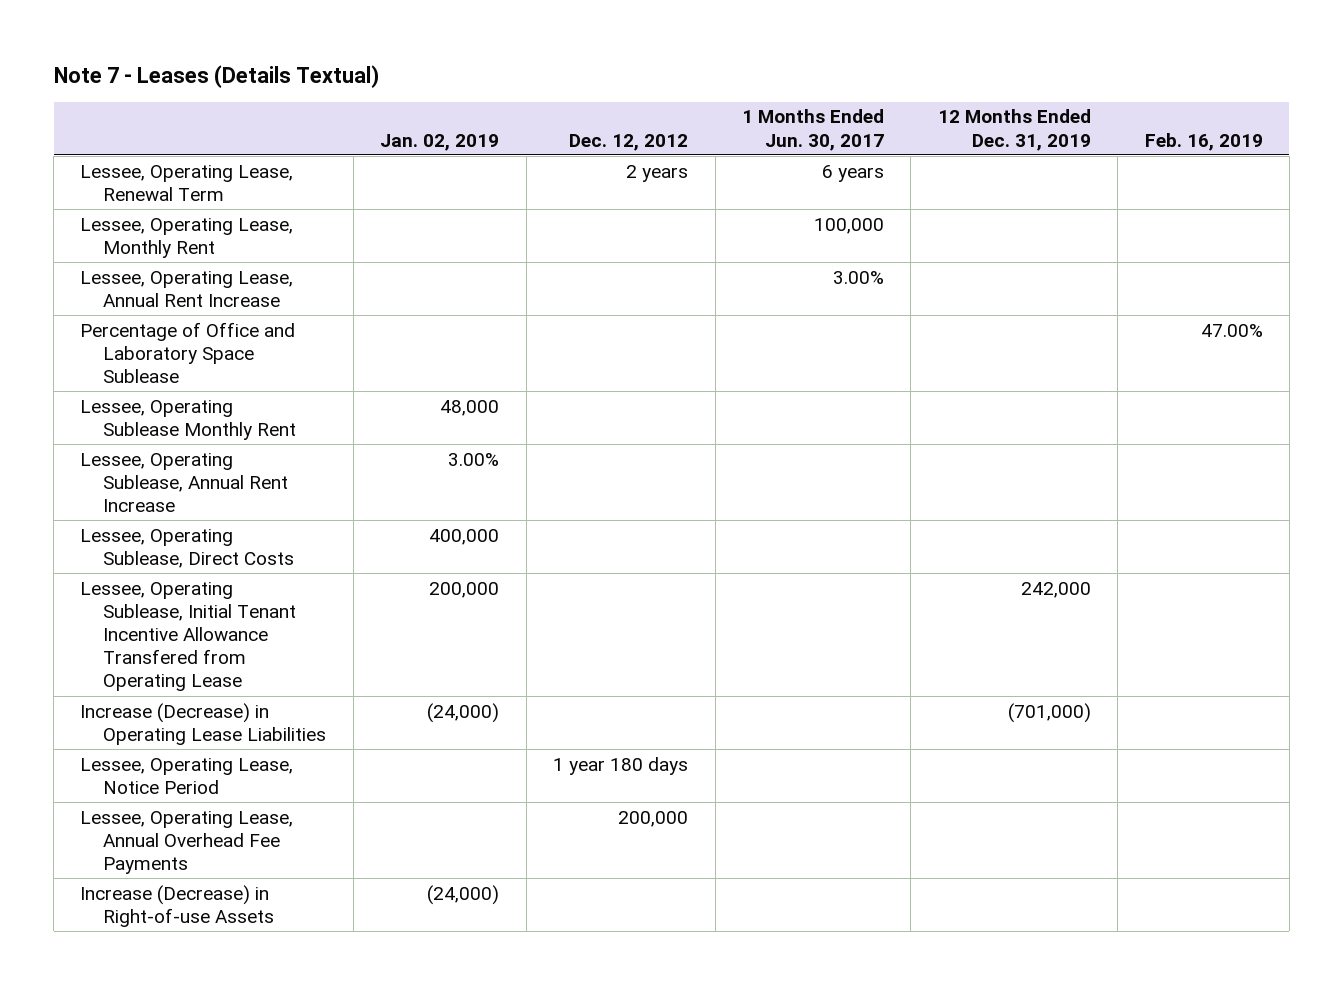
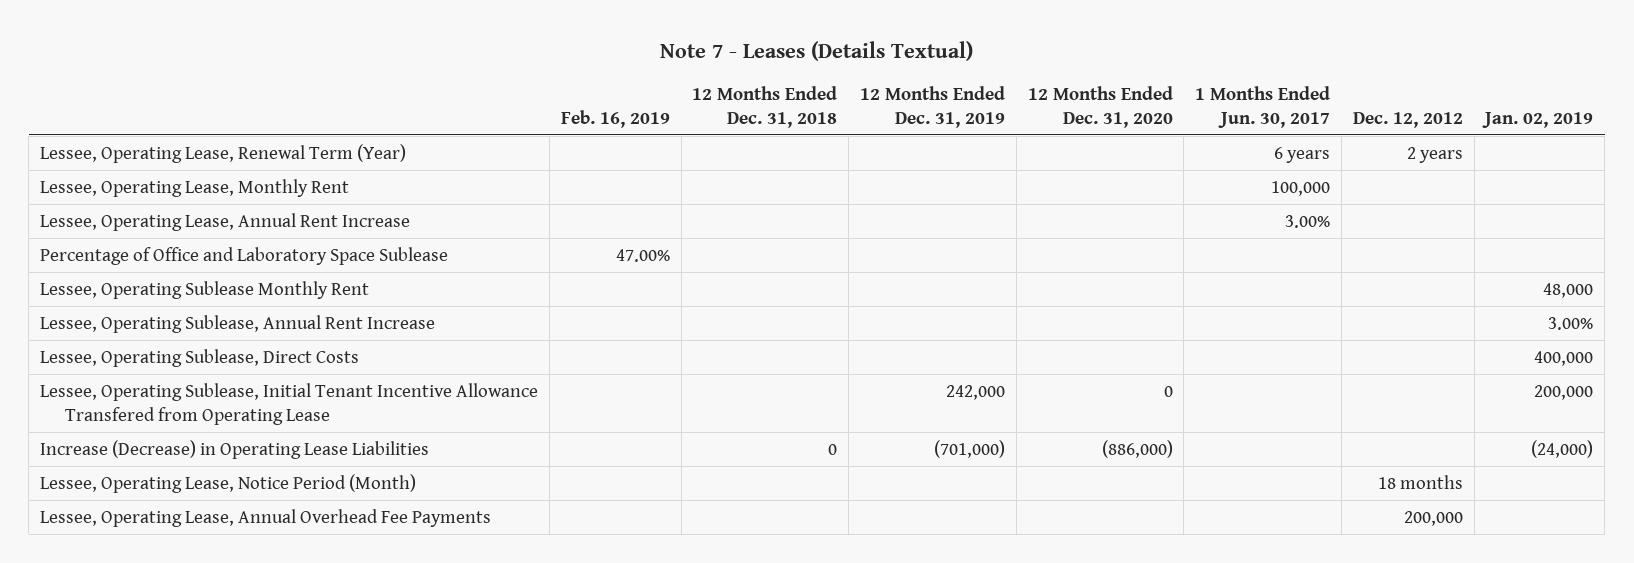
none -> [692,85,838,128] 12 Months Ended Dec. 31, 2018
none -> [1027,85,1173,128] 12 Months Ended Dec. 31, 2020
[80,164,294,201] Lessee, Operating Lease, Renewal Term -> [40,143,407,163] Lessee, Operating Lease, Renewal Term (Year)
[80,757,294,794] Lessee, Operating Lease, Notice Period -> [40,473,417,493] Lessee, Operating Lease, Notice Period (Month)
[553,756,689,775] 1 year 180 days -> [1377,474,1463,489] 18 months
[80,884,275,927] Increase (Decrease) in Right-of-use Assets -> none

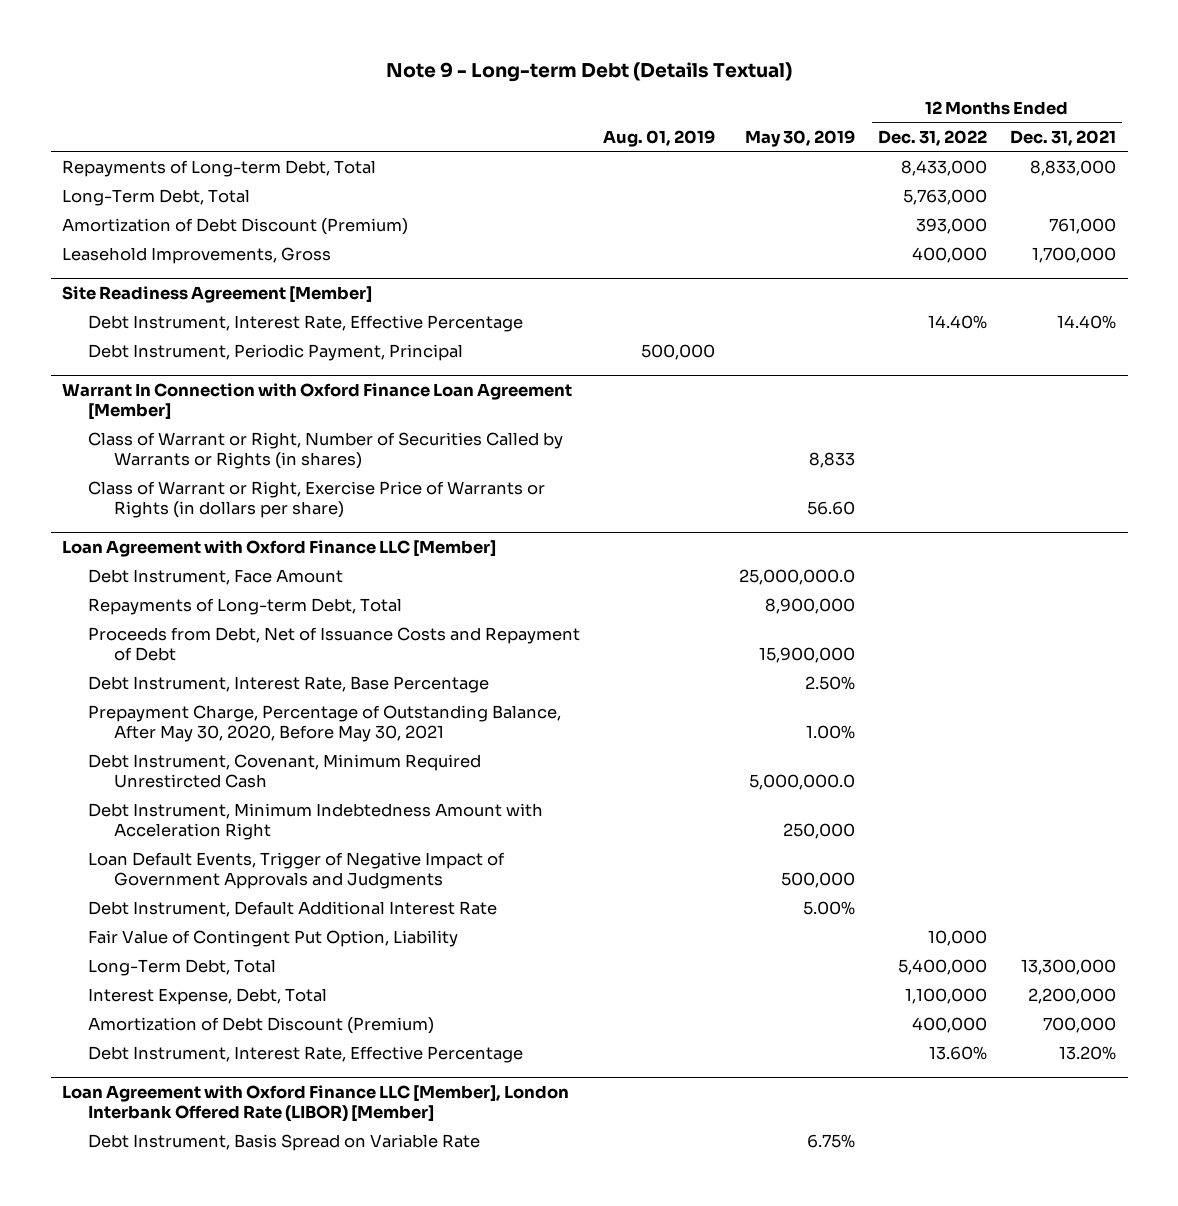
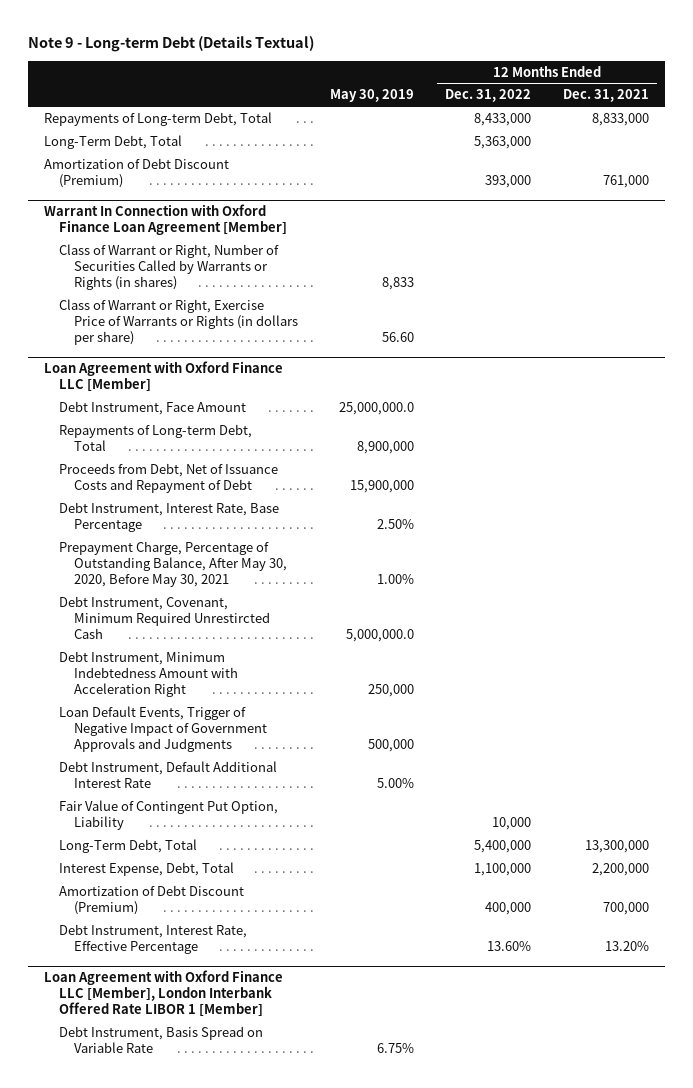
[603,130,716,148] Aug. 01, 2019 -> none
[902,188,987,205] 5,763,000 -> [474,135,532,149] 5,363,000
[62,246,332,264] Leasehold Improvements, Gross -> none
[62,285,373,303] Site Readiness Agreement [Member] -> none
[88,314,524,332] Debt Instrument, Interest Rate, Effective Percentage -> none
[88,343,464,361] Debt Instrument, Periodic Payment, Principal -> none
[62,1084,570,1122] Loan Agreement with Oxford Finance LLC [Member], London Interbank Offered Rate (LIBOR) [Member] -> [44,970,284,1018] Loan Agreement with Oxford Finance LLC [Member], London Interbank Offered Rate LIBOR 1 [Member]

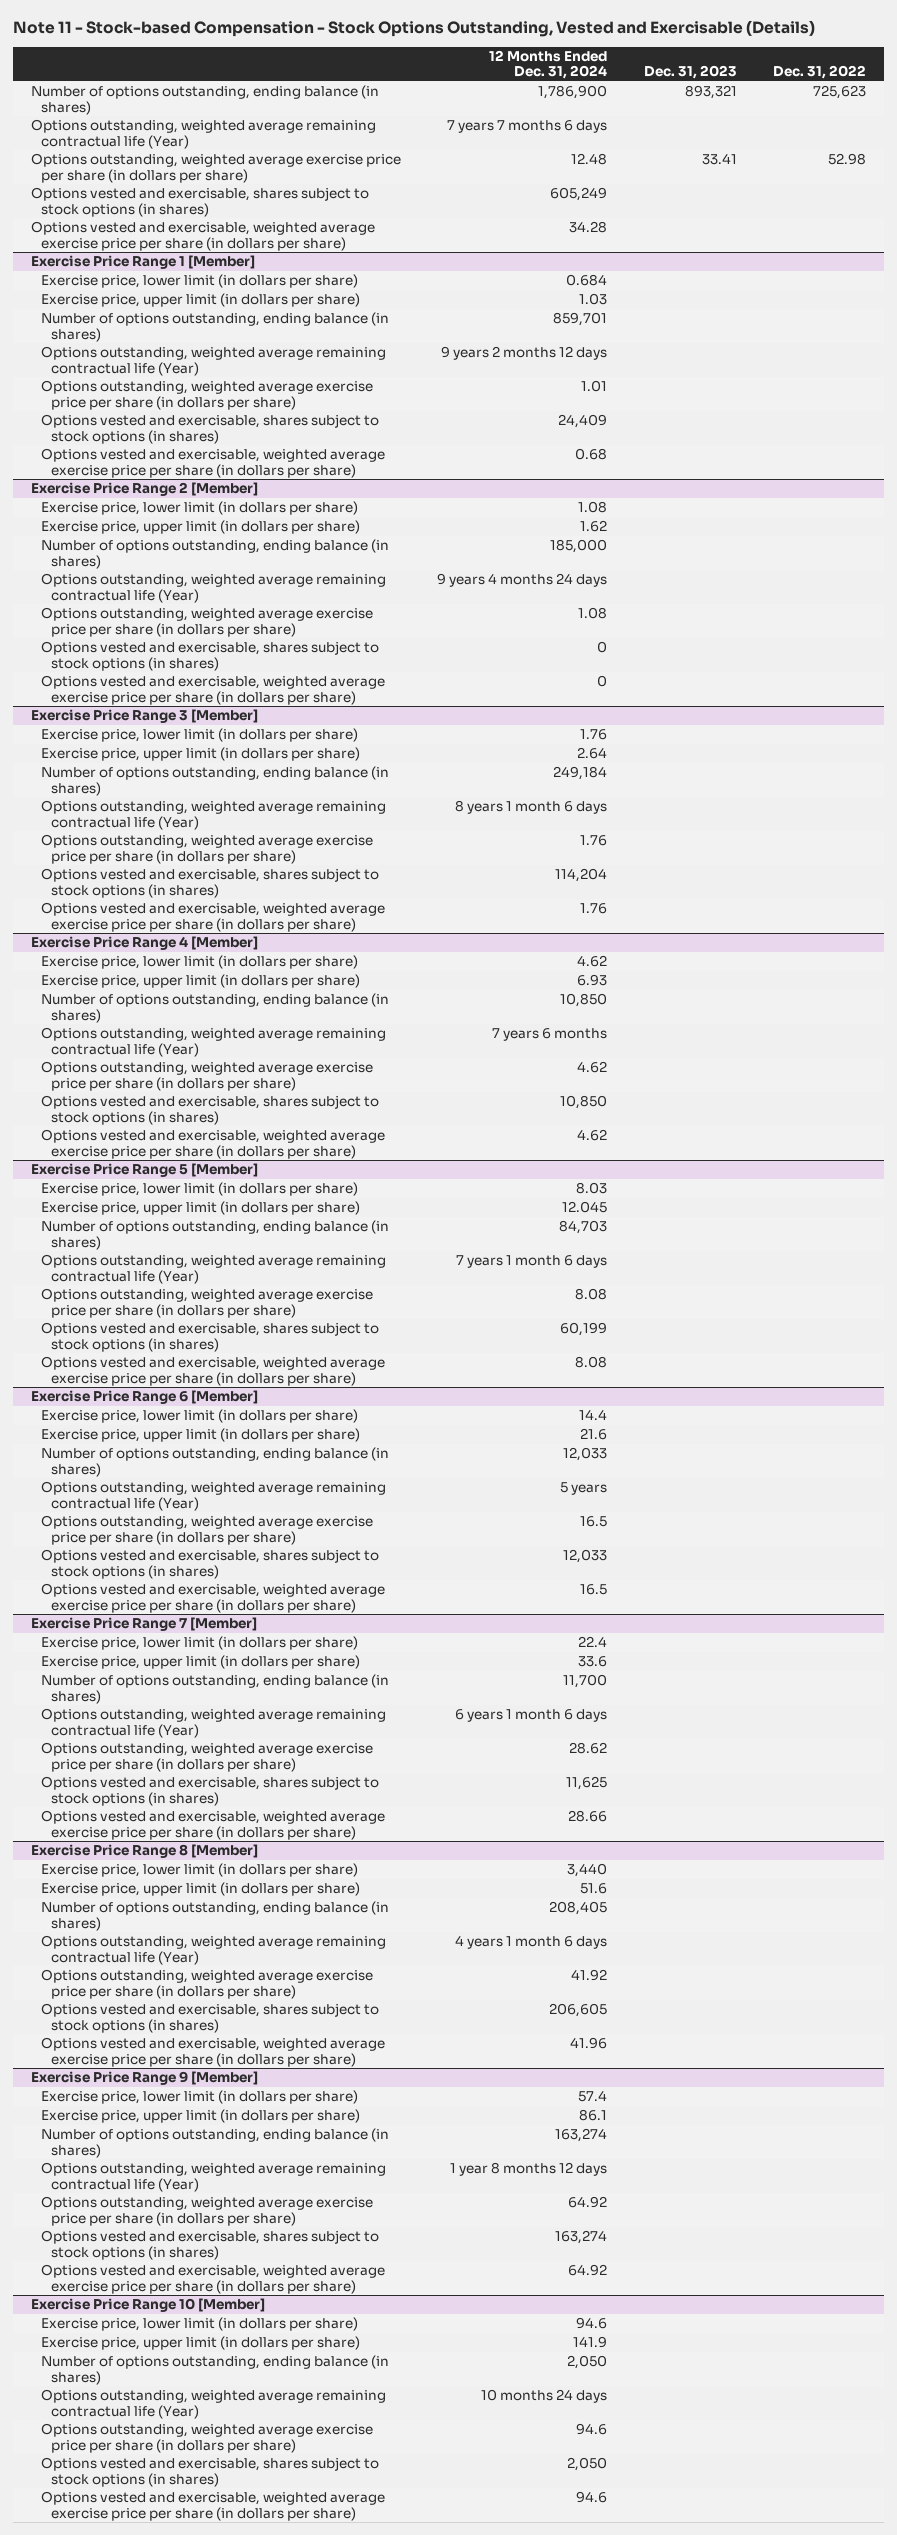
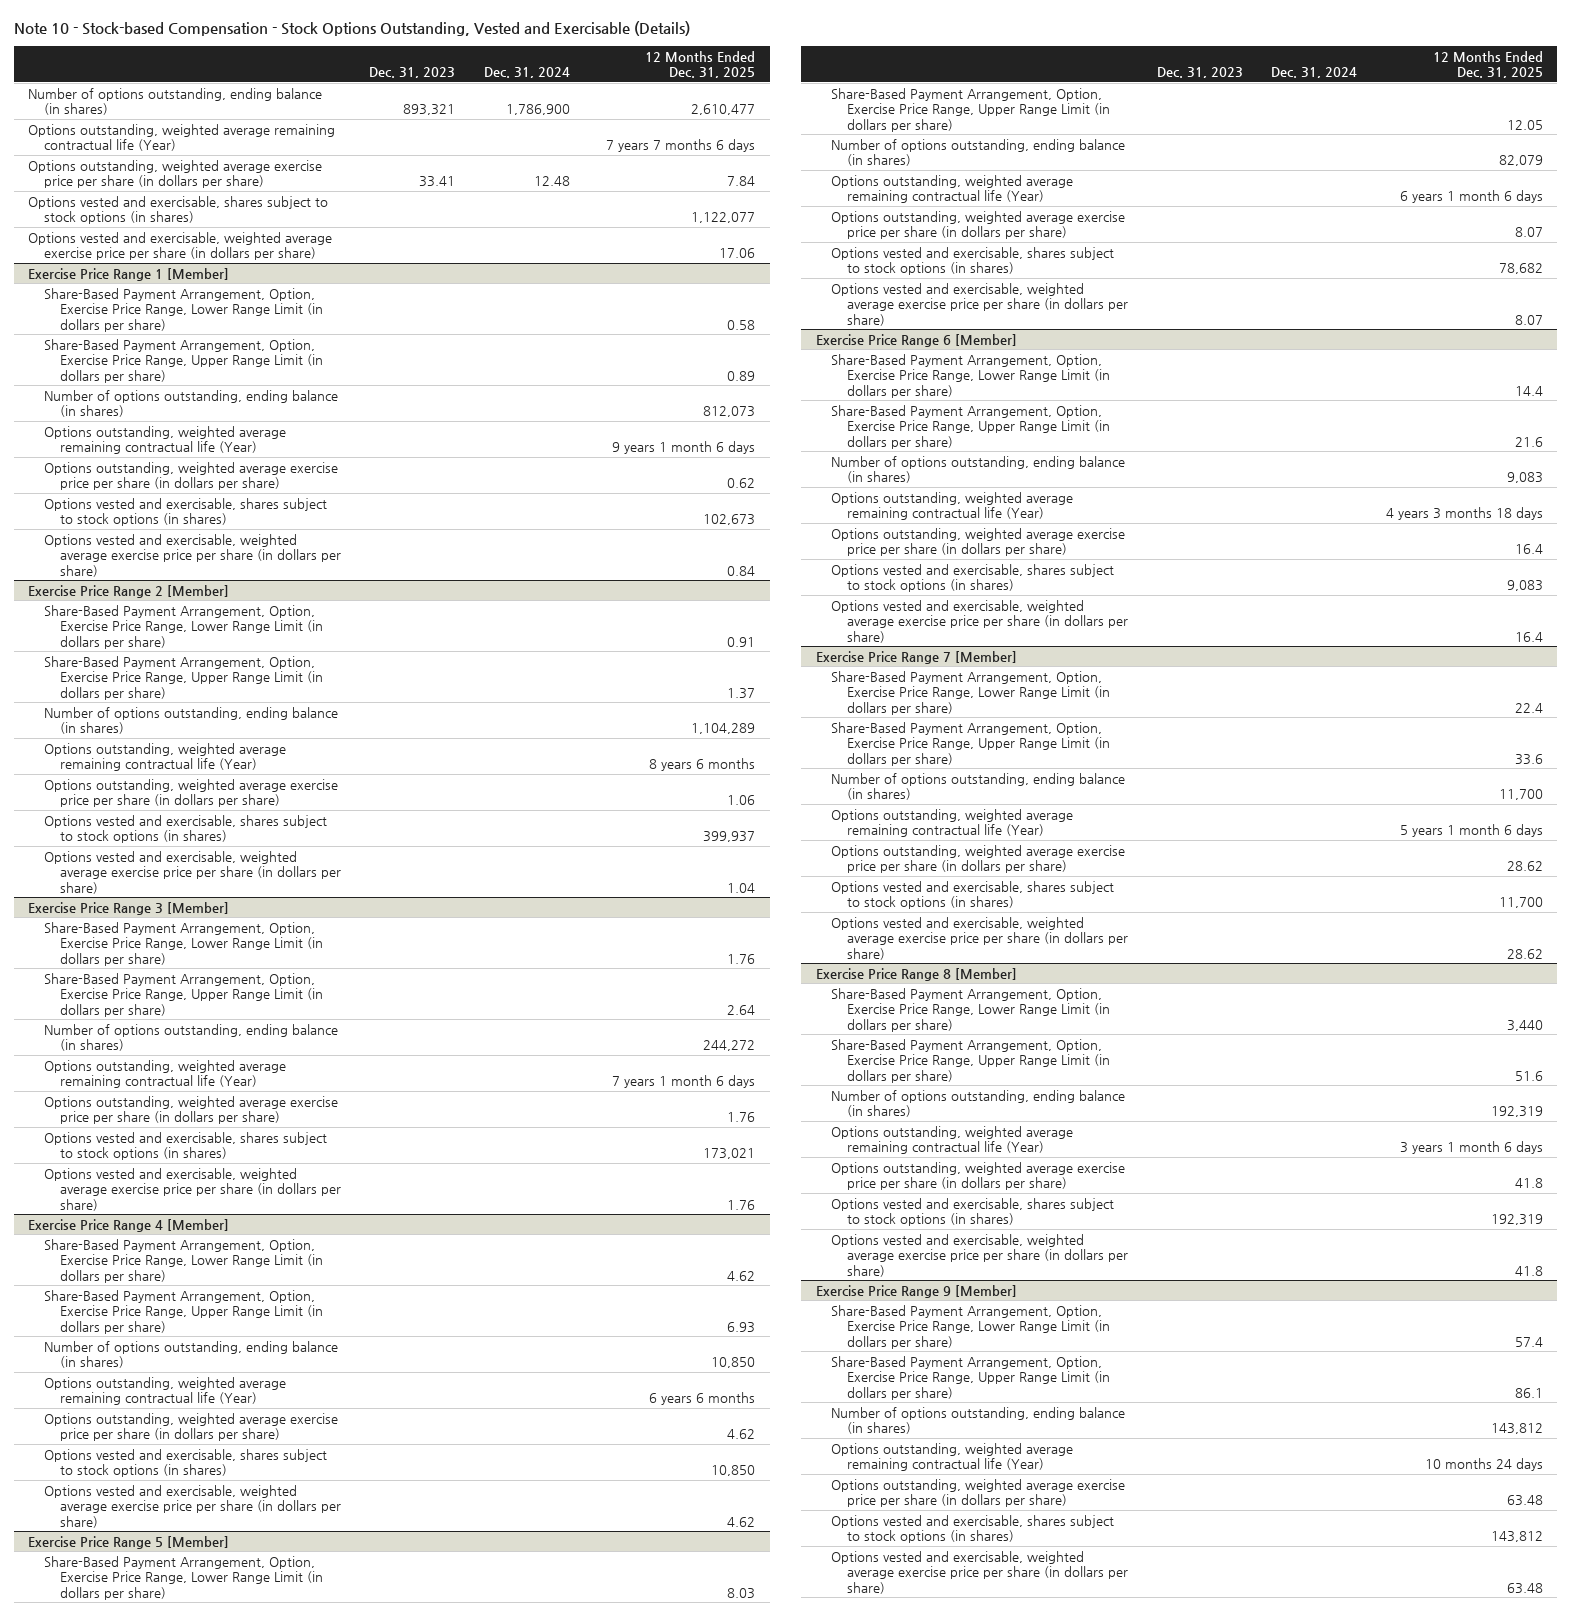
[12,20,815,38] Note 11 - Stock-based Compensation - Stock Options Outstanding, Vested and Exercisable (Details) -> [13,21,690,37] Note 10 - Stock-based Compensation - Stock Options Outstanding, Vested and Exercisable (Details)
[489,49,608,80] 12 Months Ended Dec. 31, 2024 -> none
[773,65,867,80] Dec. 31, 2022 -> none
none -> [483,67,570,79] Dec. 31, 2024
none -> [645,50,756,79] 12 Months Ended Dec. 31, 2025
[41,274,359,289] Exercise price, lower limit (in dollars per share) -> [43,287,323,332] Share-Based Payment Arrangement, Option, Exercise Price Range, Lower Range Limit (in dollars per share)
[41,293,361,308] Exercise price, upper limit (in dollars per share) -> [43,338,323,383] Share-Based Payment Arrangement, Option, Exercise Price Range, Upper Range Limit (in dollars per share)
[41,501,359,516] Exercise price, lower limit (in dollars per share) -> [43,604,323,649] Share-Based Payment Arrangement, Option, Exercise Price Range, Lower Range Limit (in dollars per share)
[41,520,361,535] Exercise price, upper limit (in dollars per share) -> [43,655,323,700] Share-Based Payment Arrangement, Option, Exercise Price Range, Upper Range Limit (in dollars per share)
[41,728,359,743] Exercise price, lower limit (in dollars per share) -> [43,921,323,966] Share-Based Payment Arrangement, Option, Exercise Price Range, Lower Range Limit (in dollars per share)
[41,747,361,762] Exercise price, upper limit (in dollars per share) -> [43,972,323,1017] Share-Based Payment Arrangement, Option, Exercise Price Range, Upper Range Limit (in dollars per share)
[41,955,359,970] Exercise price, lower limit (in dollars per share) -> [43,1238,323,1283] Share-Based Payment Arrangement, Option, Exercise Price Range, Lower Range Limit (in dollars per share)
[41,974,361,989] Exercise price, upper limit (in dollars per share) -> [43,1289,323,1334] Share-Based Payment Arrangement, Option, Exercise Price Range, Upper Range Limit (in dollars per share)
[41,1182,359,1197] Exercise price, lower limit (in dollars per share) -> [43,1555,323,1600] Share-Based Payment Arrangement, Option, Exercise Price Range, Lower Range Limit (in dollars per share)
[41,1201,361,1216] Exercise price, upper limit (in dollars per share) -> [831,87,1110,132] Share-Based Payment Arrangement, Option, Exercise Price Range, Upper Range Limit (in dollars per share)
[41,1409,359,1424] Exercise price, lower limit (in dollars per share) -> [831,353,1110,398] Share-Based Payment Arrangement, Option, Exercise Price Range, Lower Range Limit (in dollars per share)
[41,1428,361,1443] Exercise price, upper limit (in dollars per share) -> [831,404,1110,449] Share-Based Payment Arrangement, Option, Exercise Price Range, Upper Range Limit (in dollars per share)
[41,1636,359,1651] Exercise price, lower limit (in dollars per share) -> [831,670,1110,715] Share-Based Payment Arrangement, Option, Exercise Price Range, Lower Range Limit (in dollars per share)
[41,1655,361,1670] Exercise price, upper limit (in dollars per share) -> [831,721,1110,766] Share-Based Payment Arrangement, Option, Exercise Price Range, Upper Range Limit (in dollars per share)
[41,1863,359,1878] Exercise price, lower limit (in dollars per share) -> [831,987,1110,1032] Share-Based Payment Arrangement, Option, Exercise Price Range, Lower Range Limit (in dollars per share)
[41,1882,361,1897] Exercise price, upper limit (in dollars per share) -> [831,1038,1110,1083] Share-Based Payment Arrangement, Option, Exercise Price Range, Upper Range Limit (in dollars per share)
[41,2090,359,2105] Exercise price, lower limit (in dollars per share) -> [831,1304,1110,1349] Share-Based Payment Arrangement, Option, Exercise Price Range, Lower Range Limit (in dollars per share)
[41,2109,361,2124] Exercise price, upper limit (in dollars per share) -> [831,1355,1110,1400] Share-Based Payment Arrangement, Option, Exercise Price Range, Upper Range Limit (in dollars per share)
[30,2298,265,2313] Exercise Price Range 10 [Member] -> none
[41,2317,359,2332] Exercise price, lower limit (in dollars per share) -> none
[41,2336,361,2351] Exercise price, upper limit (in dollars per share) -> none
[41,2355,390,2385] Number of options outstanding, ending balance (in shares) -> none
[41,2389,387,2419] Options outstanding, weighted average remaining contractual life (Year) -> none
[41,2423,374,2453] Options outstanding, weighted average exercise price per share (in dollars per share) -> none
[41,2457,380,2487] Options vested and exercisable, shares subject to stock options (in shares) -> none
[41,2491,386,2521] Options vested and exercisable, weighted average exercise price per share (in dollars per share) -> none

